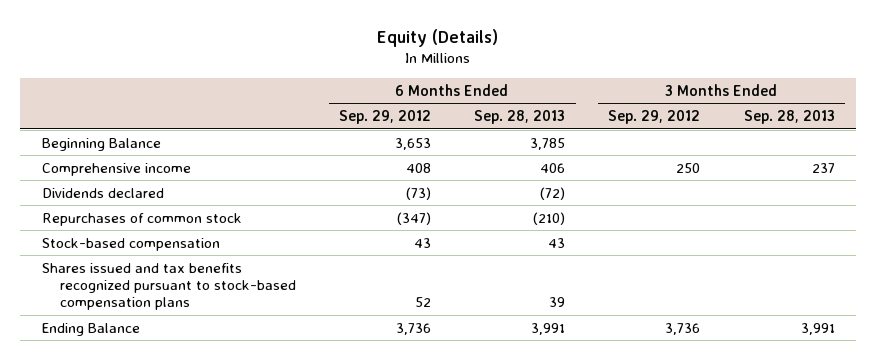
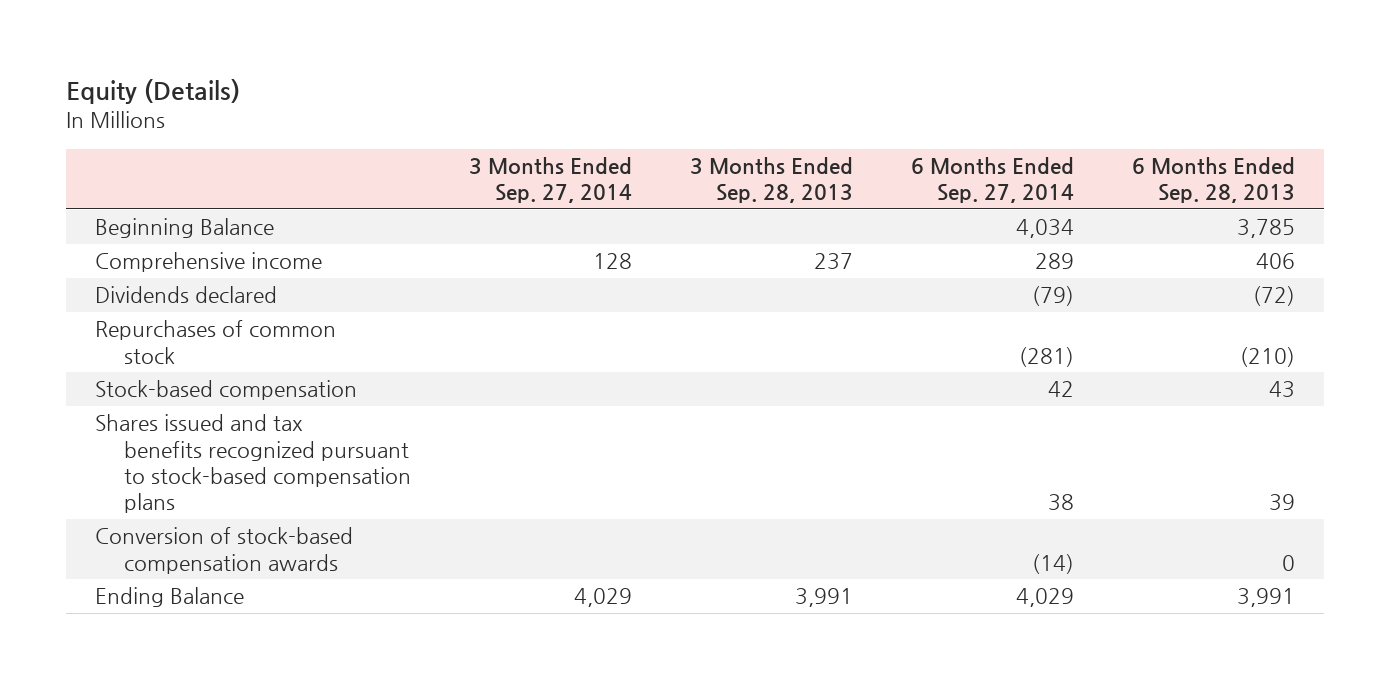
[339,110,432,125] Sep. 29, 2012 -> none
[608,110,701,125] Sep. 29, 2012 -> none
none -> [468,157,632,204] 3 Months Ended Sep. 27, 2014
none -> [910,157,1074,204] 6 Months Ended Sep. 27, 2014
none -> [94,527,353,574] Conversion of stock-based compensation awards

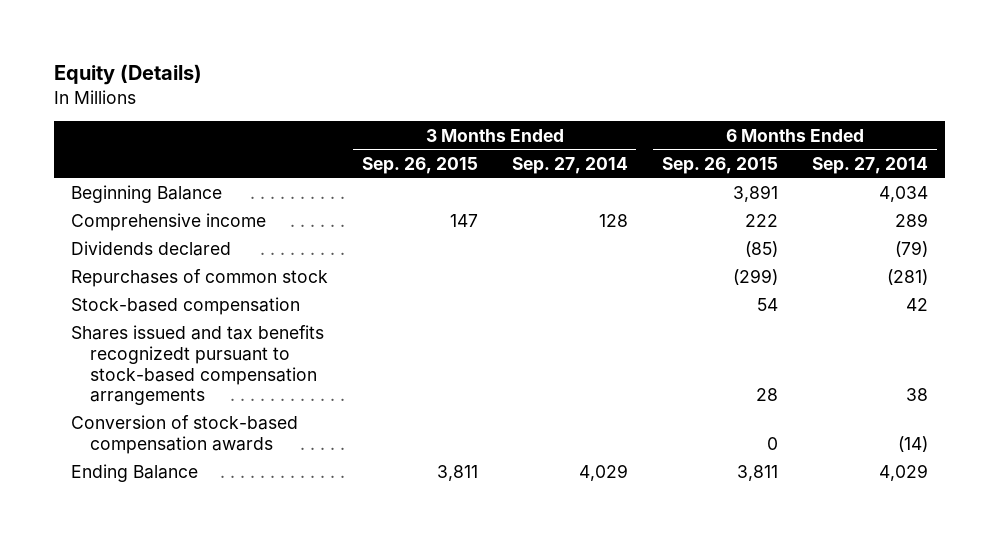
[689,157,853,204] 3 Months Ended Sep. 28, 2013 -> none
[1131,157,1295,204] 6 Months Ended Sep. 28, 2013 -> none
none -> [361,156,478,174] Sep. 26, 2015
none -> [662,156,779,174] Sep. 26, 2015
[94,414,411,514] Shares issued and tax benefits recognized pursuant to stock-based compensation plans -> [70,325,324,406] Shares issued and tax benefits recognizedt pursuant to stock-based compensation arrangements

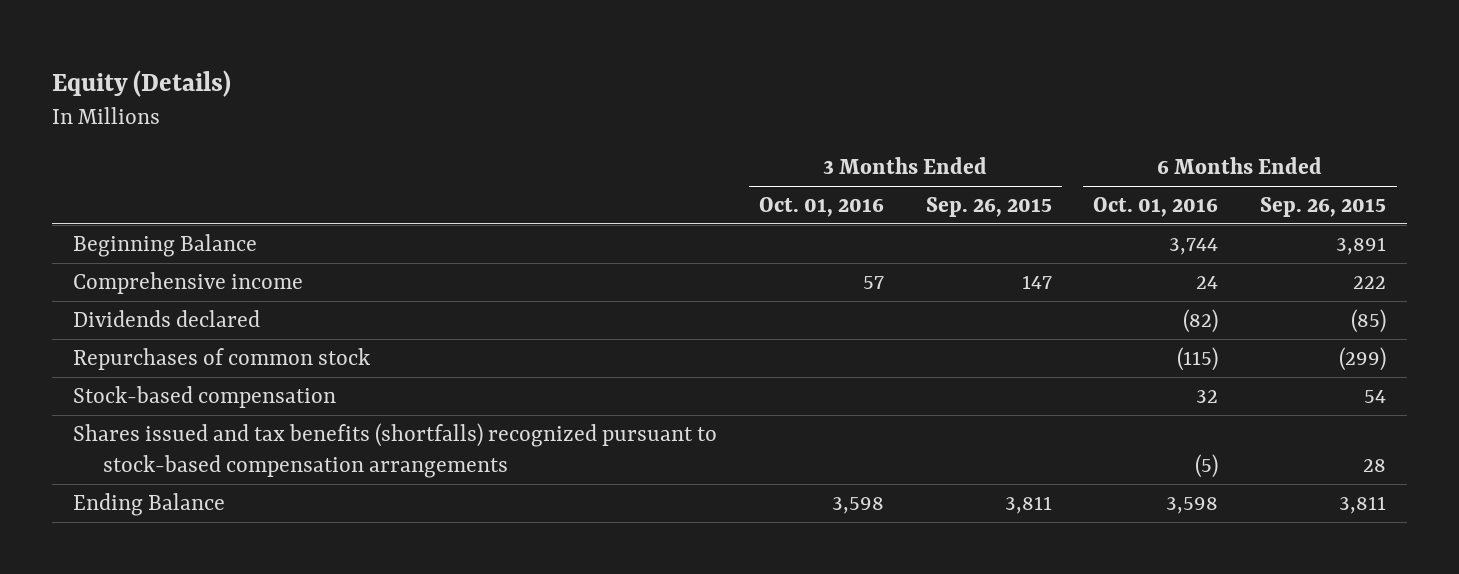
[511,156,628,174] Sep. 27, 2014 -> none
[812,156,929,174] Sep. 27, 2014 -> none
none -> [758,197,884,218] Oct. 01, 2016
none -> [1093,197,1219,218] Oct. 01, 2016
[70,415,298,454] Conversion of stock-based compensation awards -> none
[70,325,324,406] Shares issued and tax benefits recognizedt pursuant to stock-based compensation arrangements -> [73,422,718,479] Shares issued and tax benefits (shortfalls) recognized pursuant to stock-based compensation arrangements

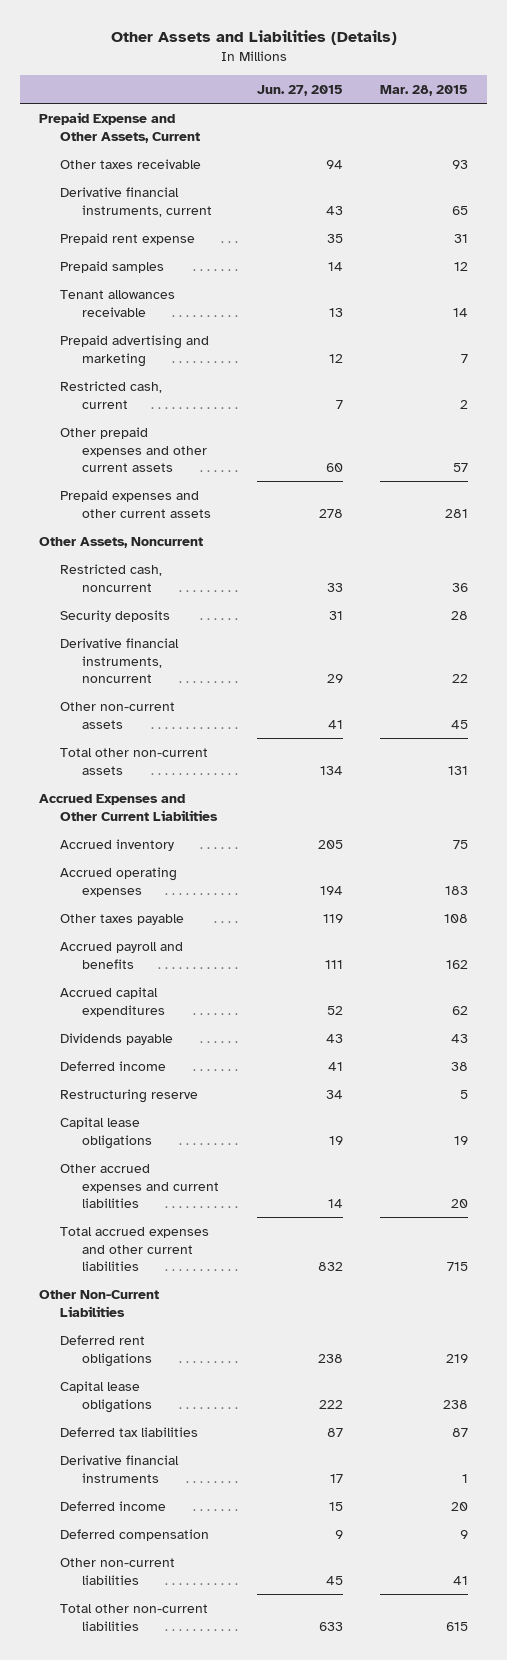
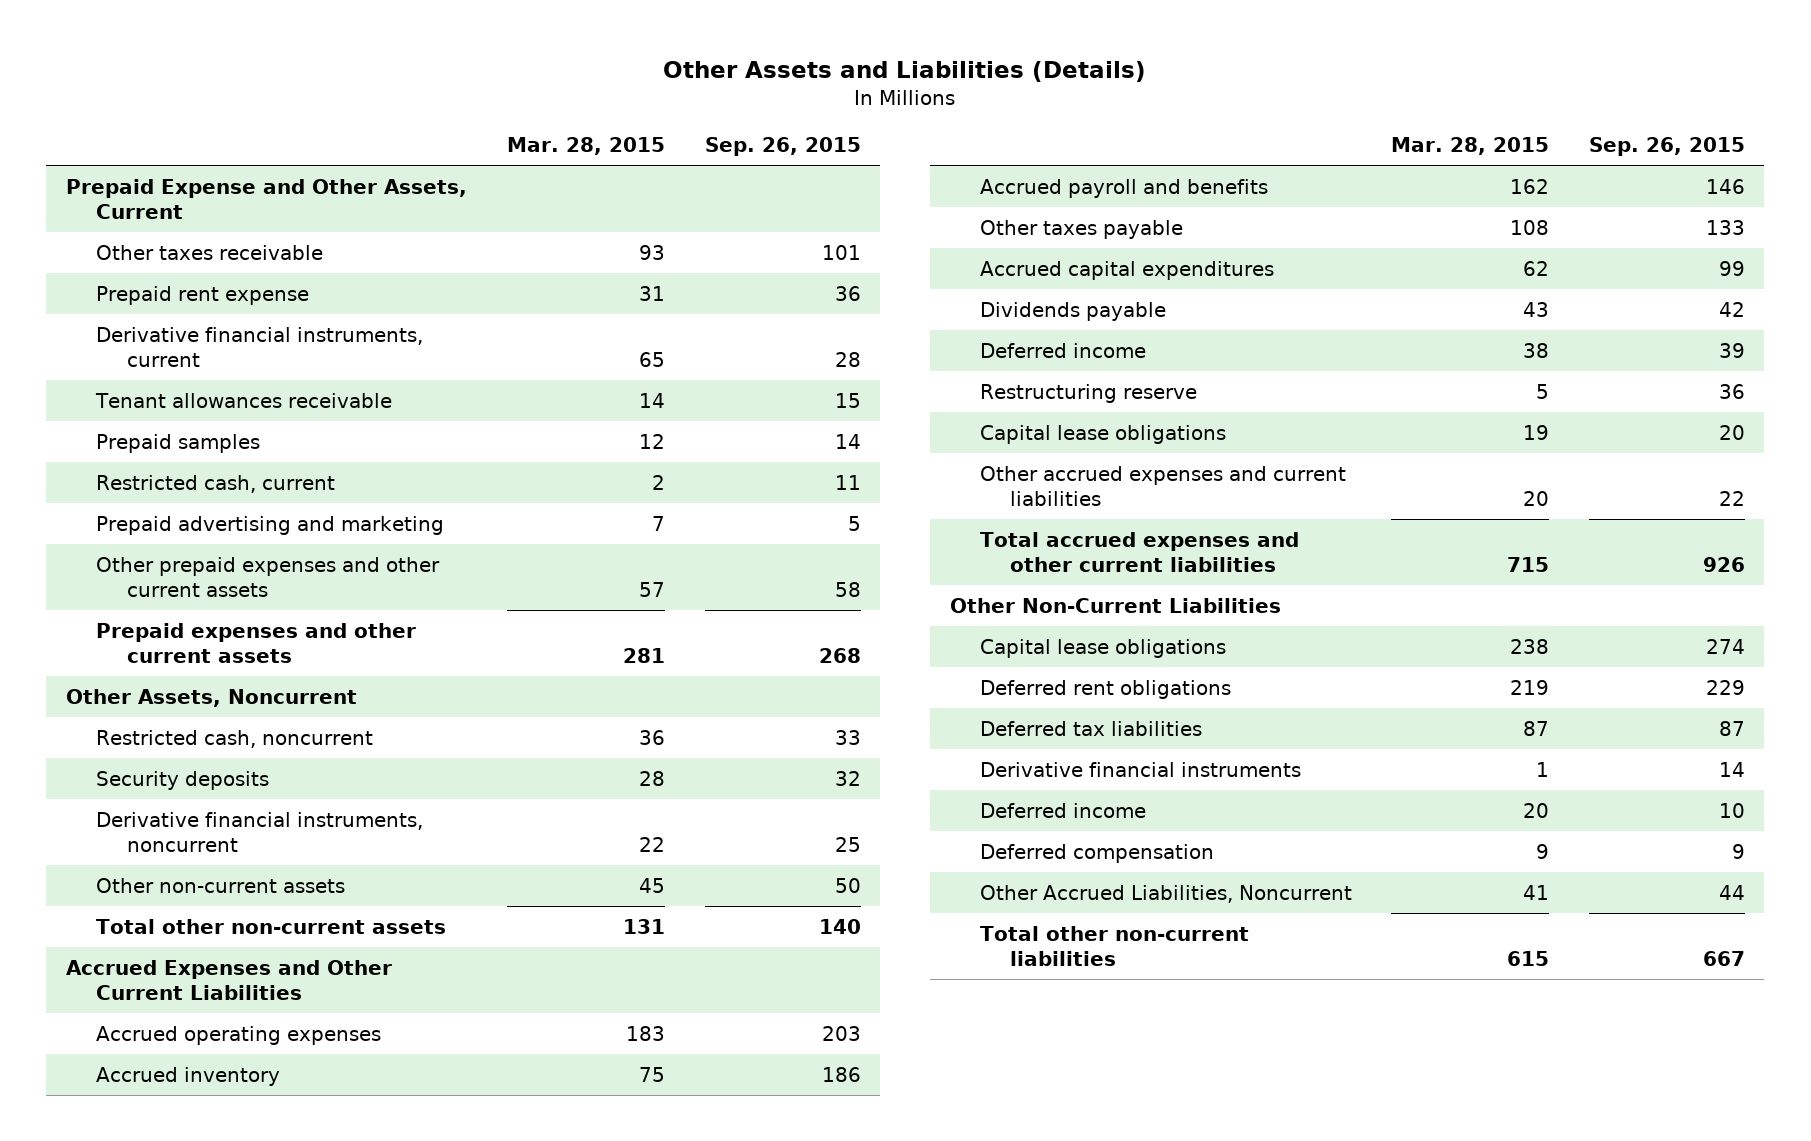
[256,84,343,96] Jun. 27, 2015 -> none
none -> [704,137,861,157] Sep. 26, 2015
[60,186,212,217] Derivative financial instruments, current -> [96,326,424,367] Derivative financial instruments, current
[60,260,165,273] Prepaid samples -> [96,433,261,453] Prepaid samples
[60,334,210,367] Prepaid advertising and marketing -> [96,515,445,535] Prepaid advertising and marketing
[60,838,175,851] Accrued inventory -> [96,1066,281,1086] Accrued inventory
[60,913,185,925] Other taxes payable -> [980,219,1184,239] Other taxes payable
[60,1334,152,1367] Deferred rent obligations -> [980,679,1232,699] Deferred rent obligations
[60,1557,176,1585] Other non-current liabilities -> none
none -> [980,884,1353,903] Other Accrued Liabilities, Noncurrent

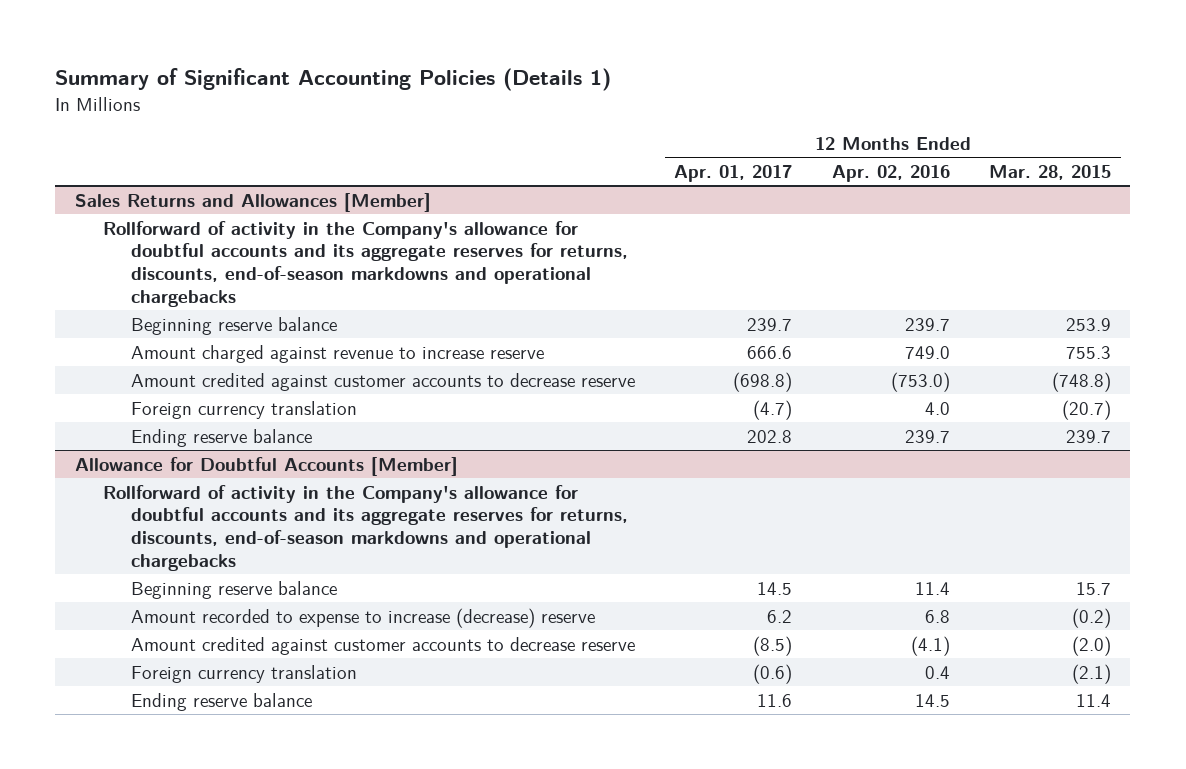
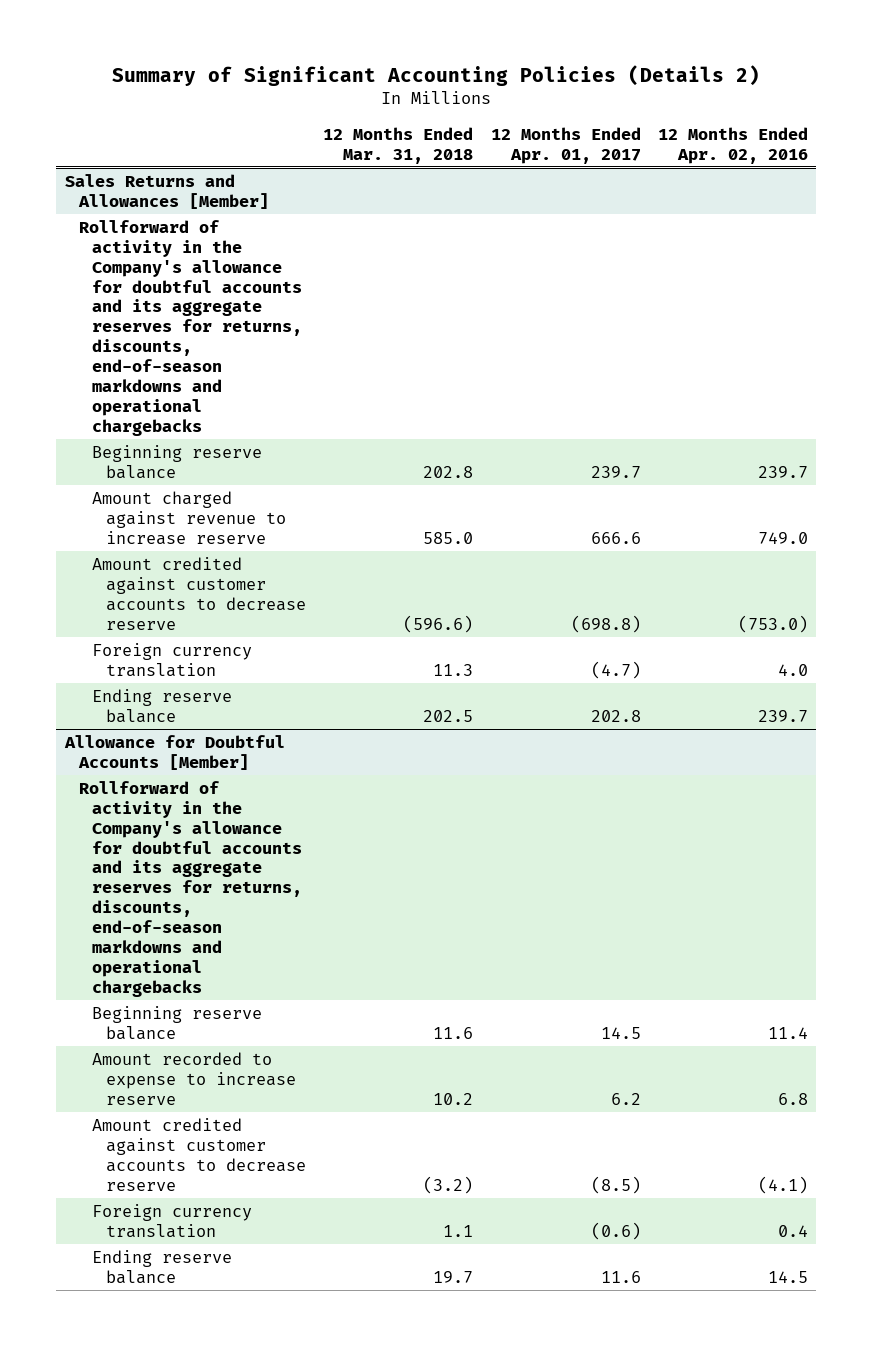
[55,67,612,91] Summary of Significant Accounting Policies (Details 1) -> [112,64,761,86] Summary of Significant Accounting Policies (Details 2)
[988,165,1111,181] Mar. 28, 2015 -> none
none -> [323,126,474,164] 12 Months Ended Mar. 31, 2018
[131,607,596,628] Amount recorded to expense to increase (decrease) reserve -> [92,1051,297,1105] Amount recorded to expense to increase reserve

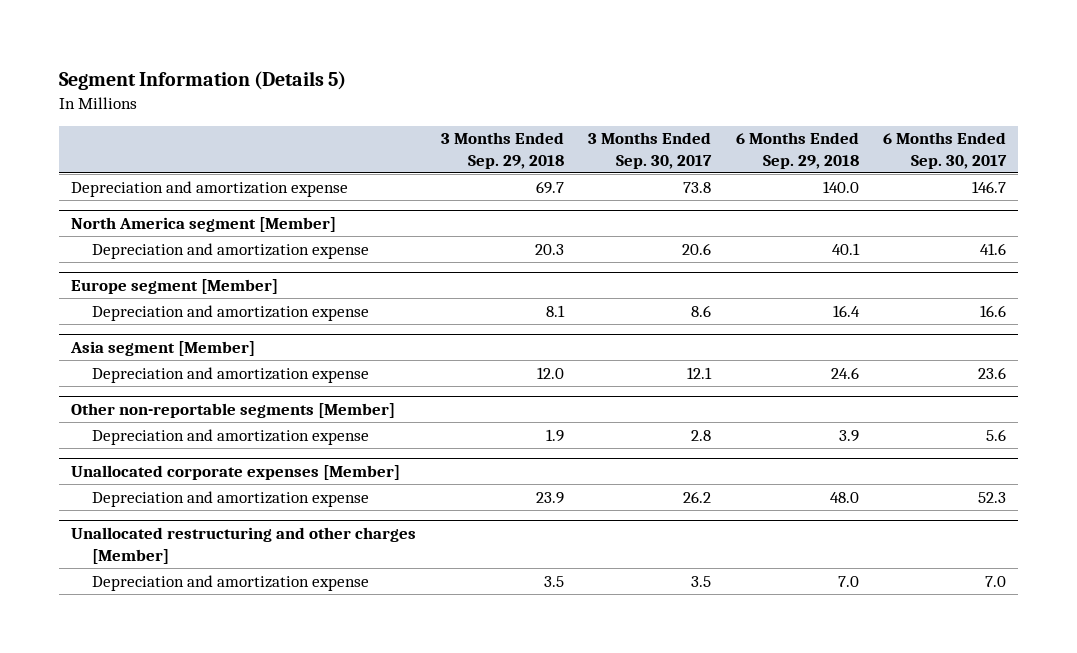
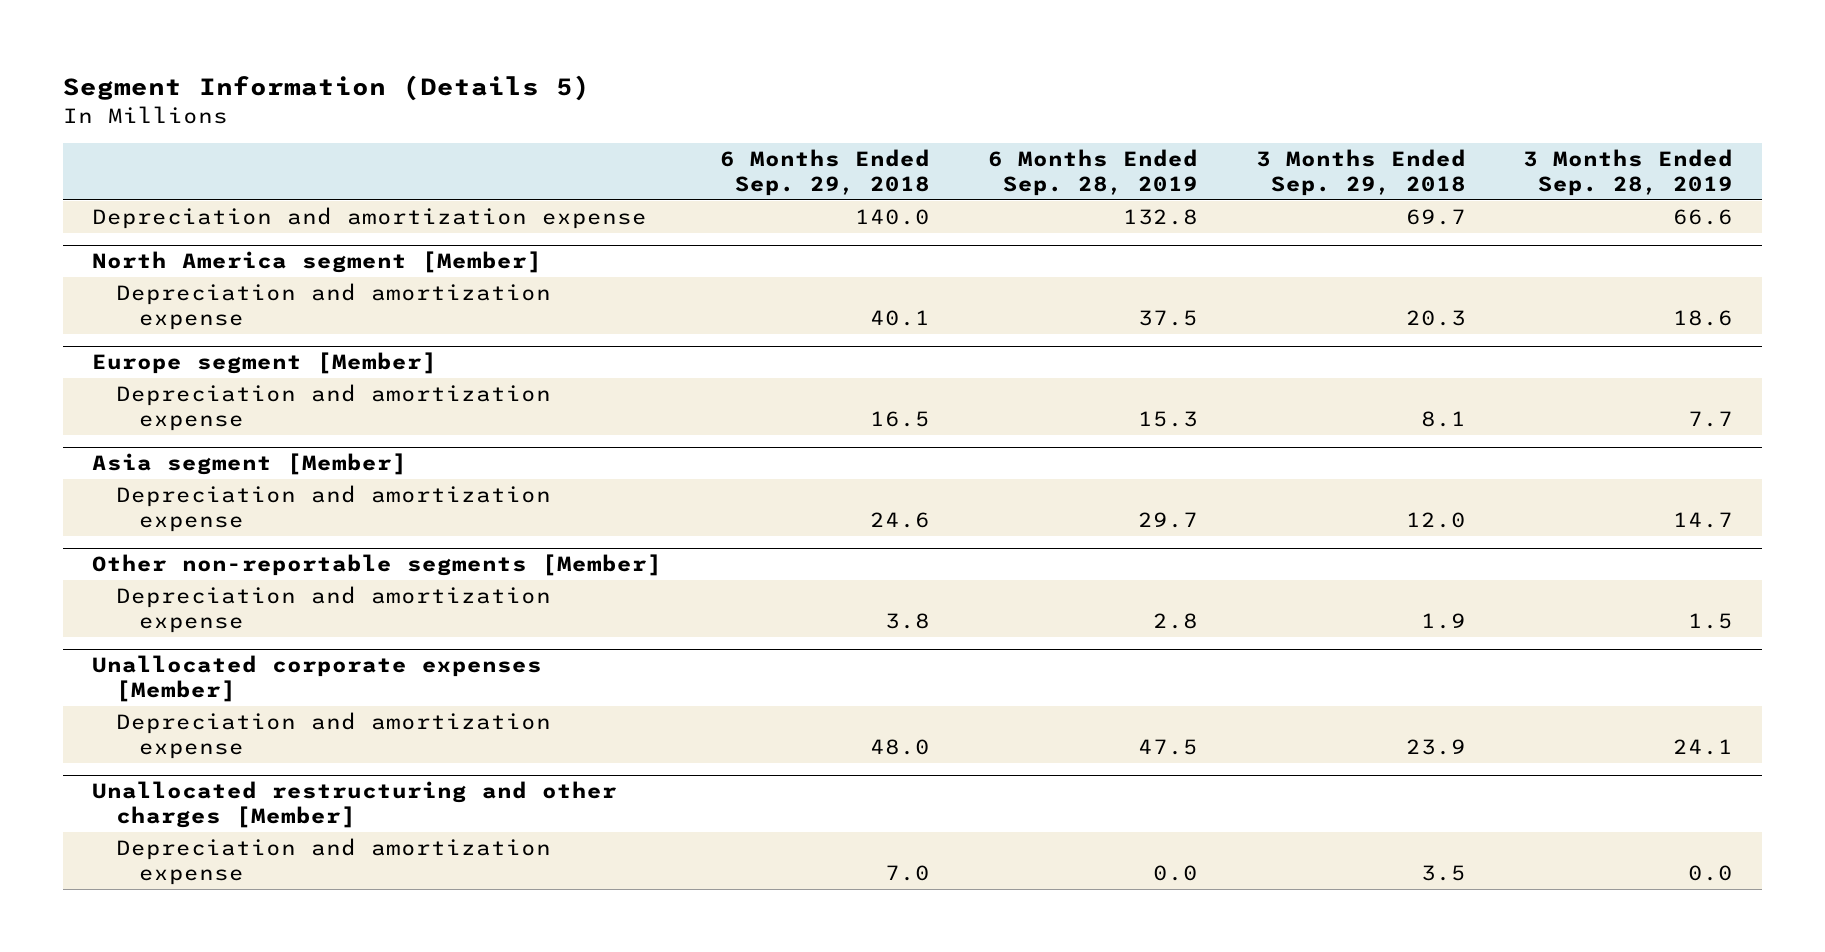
[588,132,713,169] 3 Months Ended Sep. 30, 2017 -> none
[883,132,1008,169] 6 Months Ended Sep. 30, 2017 -> none
none -> [987,149,1198,196] 6 Months Ended Sep. 28, 2019
none -> [1523,149,1734,196] 3 Months Ended Sep. 28, 2019
[832,304,860,317] 16.4 -> [869,410,930,427] 16.5
[838,429,859,442] 3.9 -> [884,612,930,629] 3.8

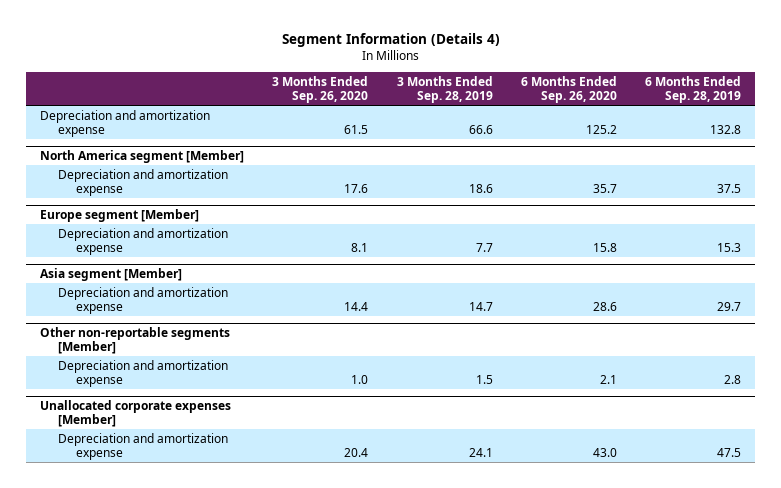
[63,74,591,101] Segment Information (Details 5) -> [281,33,500,48] Segment Information (Details 4)
[719,149,930,196] 6 Months Ended Sep. 29, 2018 -> none
[1255,149,1466,196] 3 Months Ended Sep. 29, 2018 -> none
none -> [272,75,369,104] 3 Months Ended Sep. 26, 2020
none -> [520,75,617,104] 6 Months Ended Sep. 26, 2020
[92,781,618,829] Unallocated restructuring and other charges [Member] -> none
[115,837,551,885] Depreciation and amortization expense -> none

